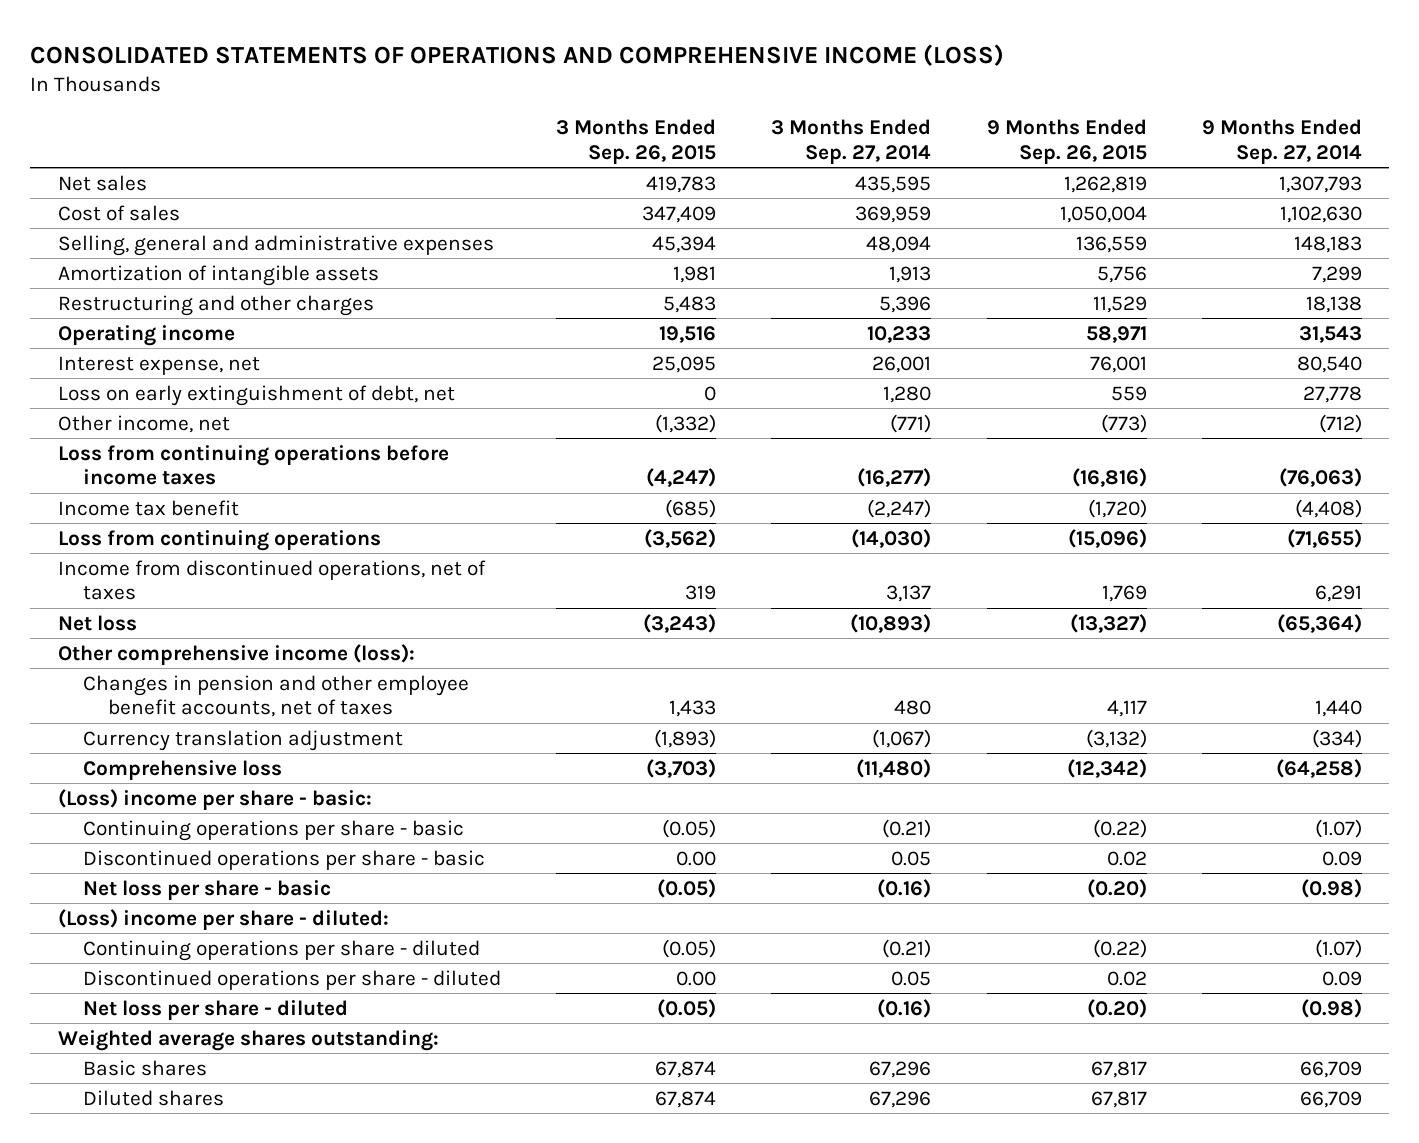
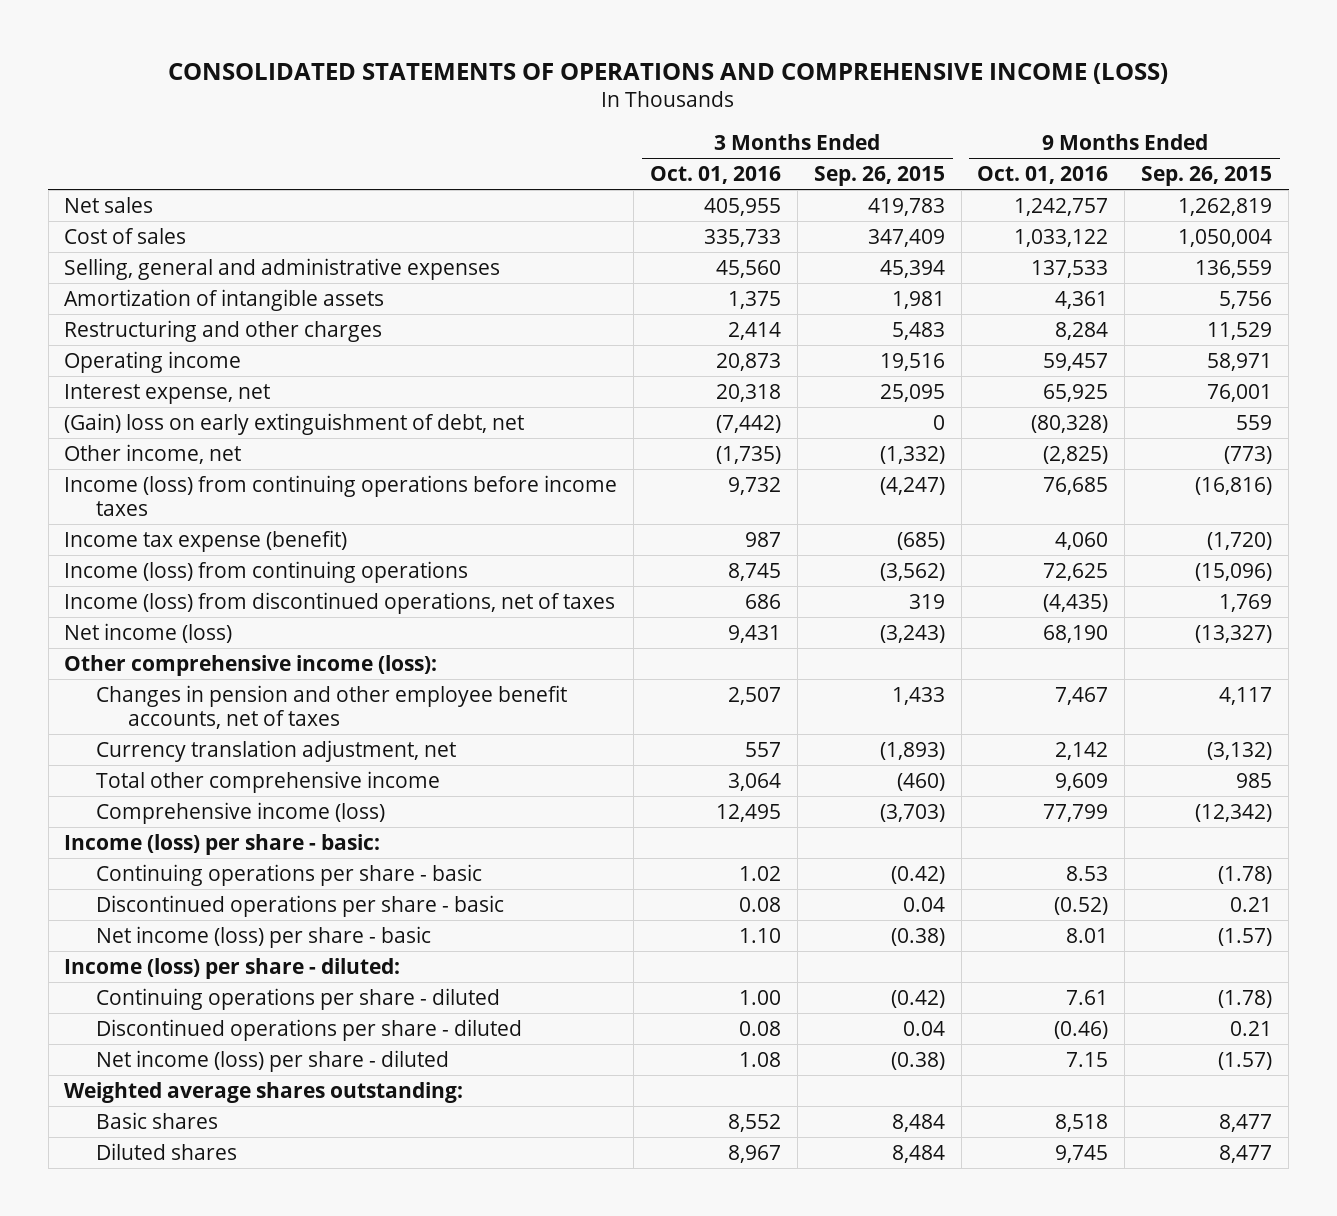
[771,119,932,164] 3 Months Ended Sep. 27, 2014 -> none
[1201,119,1362,164] 9 Months Ended Sep. 27, 2014 -> none
none -> [650,166,782,185] Oct. 01, 2016
none -> [977,166,1109,185] Oct. 01, 2016
[57,384,455,406] Loss on early extinguishment of debt, net -> [64,412,525,435] (Gain) loss on early extinguishment of debt, net
[57,444,449,486] Loss from continuing operations before income taxes -> [64,474,618,516] Income (loss) from continuing operations before income taxes
[57,499,239,516] Income tax benefit -> [64,529,348,552] Income tax expense (benefit)
[57,529,381,551] Loss from continuing operations -> [64,560,469,583] Income (loss) from continuing operations
[57,559,486,601] Income from discontinued operations, net of taxes -> [64,591,616,614] Income (loss) from discontinued operations, net of taxes
[57,614,137,631] Net loss -> [64,622,233,643] Net income (loss)
[82,729,403,751] Currency translation adjustment -> [96,739,457,762] Currency translation adjustment, net
none -> [96,770,441,793] Total other comprehensive income
[82,759,282,780] Comprehensive loss -> [96,801,386,824] Comprehensive income (loss)
[57,788,372,810] (Loss) income per share - basic: -> [64,833,381,855] Income (loss) per share - basic:
[661,818,716,838] (0.05) -> [890,865,945,884] (0.42)
[1092,818,1147,838] (0.22) -> [1218,865,1273,884] (1.78)
[675,850,716,866] 0.00 -> [902,896,945,912] 0.04
[1106,850,1147,866] 0.02 -> [1230,896,1273,912] 0.21
[82,879,331,900] Net loss per share - basic -> [96,925,432,948] Net income (loss) per share - basic
[656,878,716,898] (0.05) -> [890,927,945,946] (0.38)
[1086,878,1147,898] (0.20) -> [1218,927,1273,946] (1.57)
[57,908,389,930] (Loss) income per share - diluted: -> [64,957,401,979] Income (loss) per share - diluted:
[661,938,716,958] (0.05) -> [890,989,945,1008] (0.42)
[1092,938,1147,958] (0.22) -> [1218,989,1273,1008] (1.78)
[675,970,716,986] 0.00 -> [902,1020,945,1036] 0.04
[1106,970,1147,986] 0.02 -> [1230,1020,1273,1036] 0.21
[82,999,348,1020] Net loss per share - diluted -> [96,1049,450,1072] Net income (loss) per share - diluted
[656,998,716,1018] (0.05) -> [890,1051,945,1070] (0.38)
[1086,998,1147,1018] (0.20) -> [1218,1051,1273,1070] (1.57)
[654,1060,716,1078] 67,874 -> [891,1113,945,1132] 8,484
[1090,1060,1147,1078] 67,817 -> [1219,1113,1273,1132] 8,477
[654,1090,716,1108] 67,874 -> [891,1144,945,1163] 8,484
[1090,1090,1147,1108] 67,817 -> [1219,1144,1273,1163] 8,477

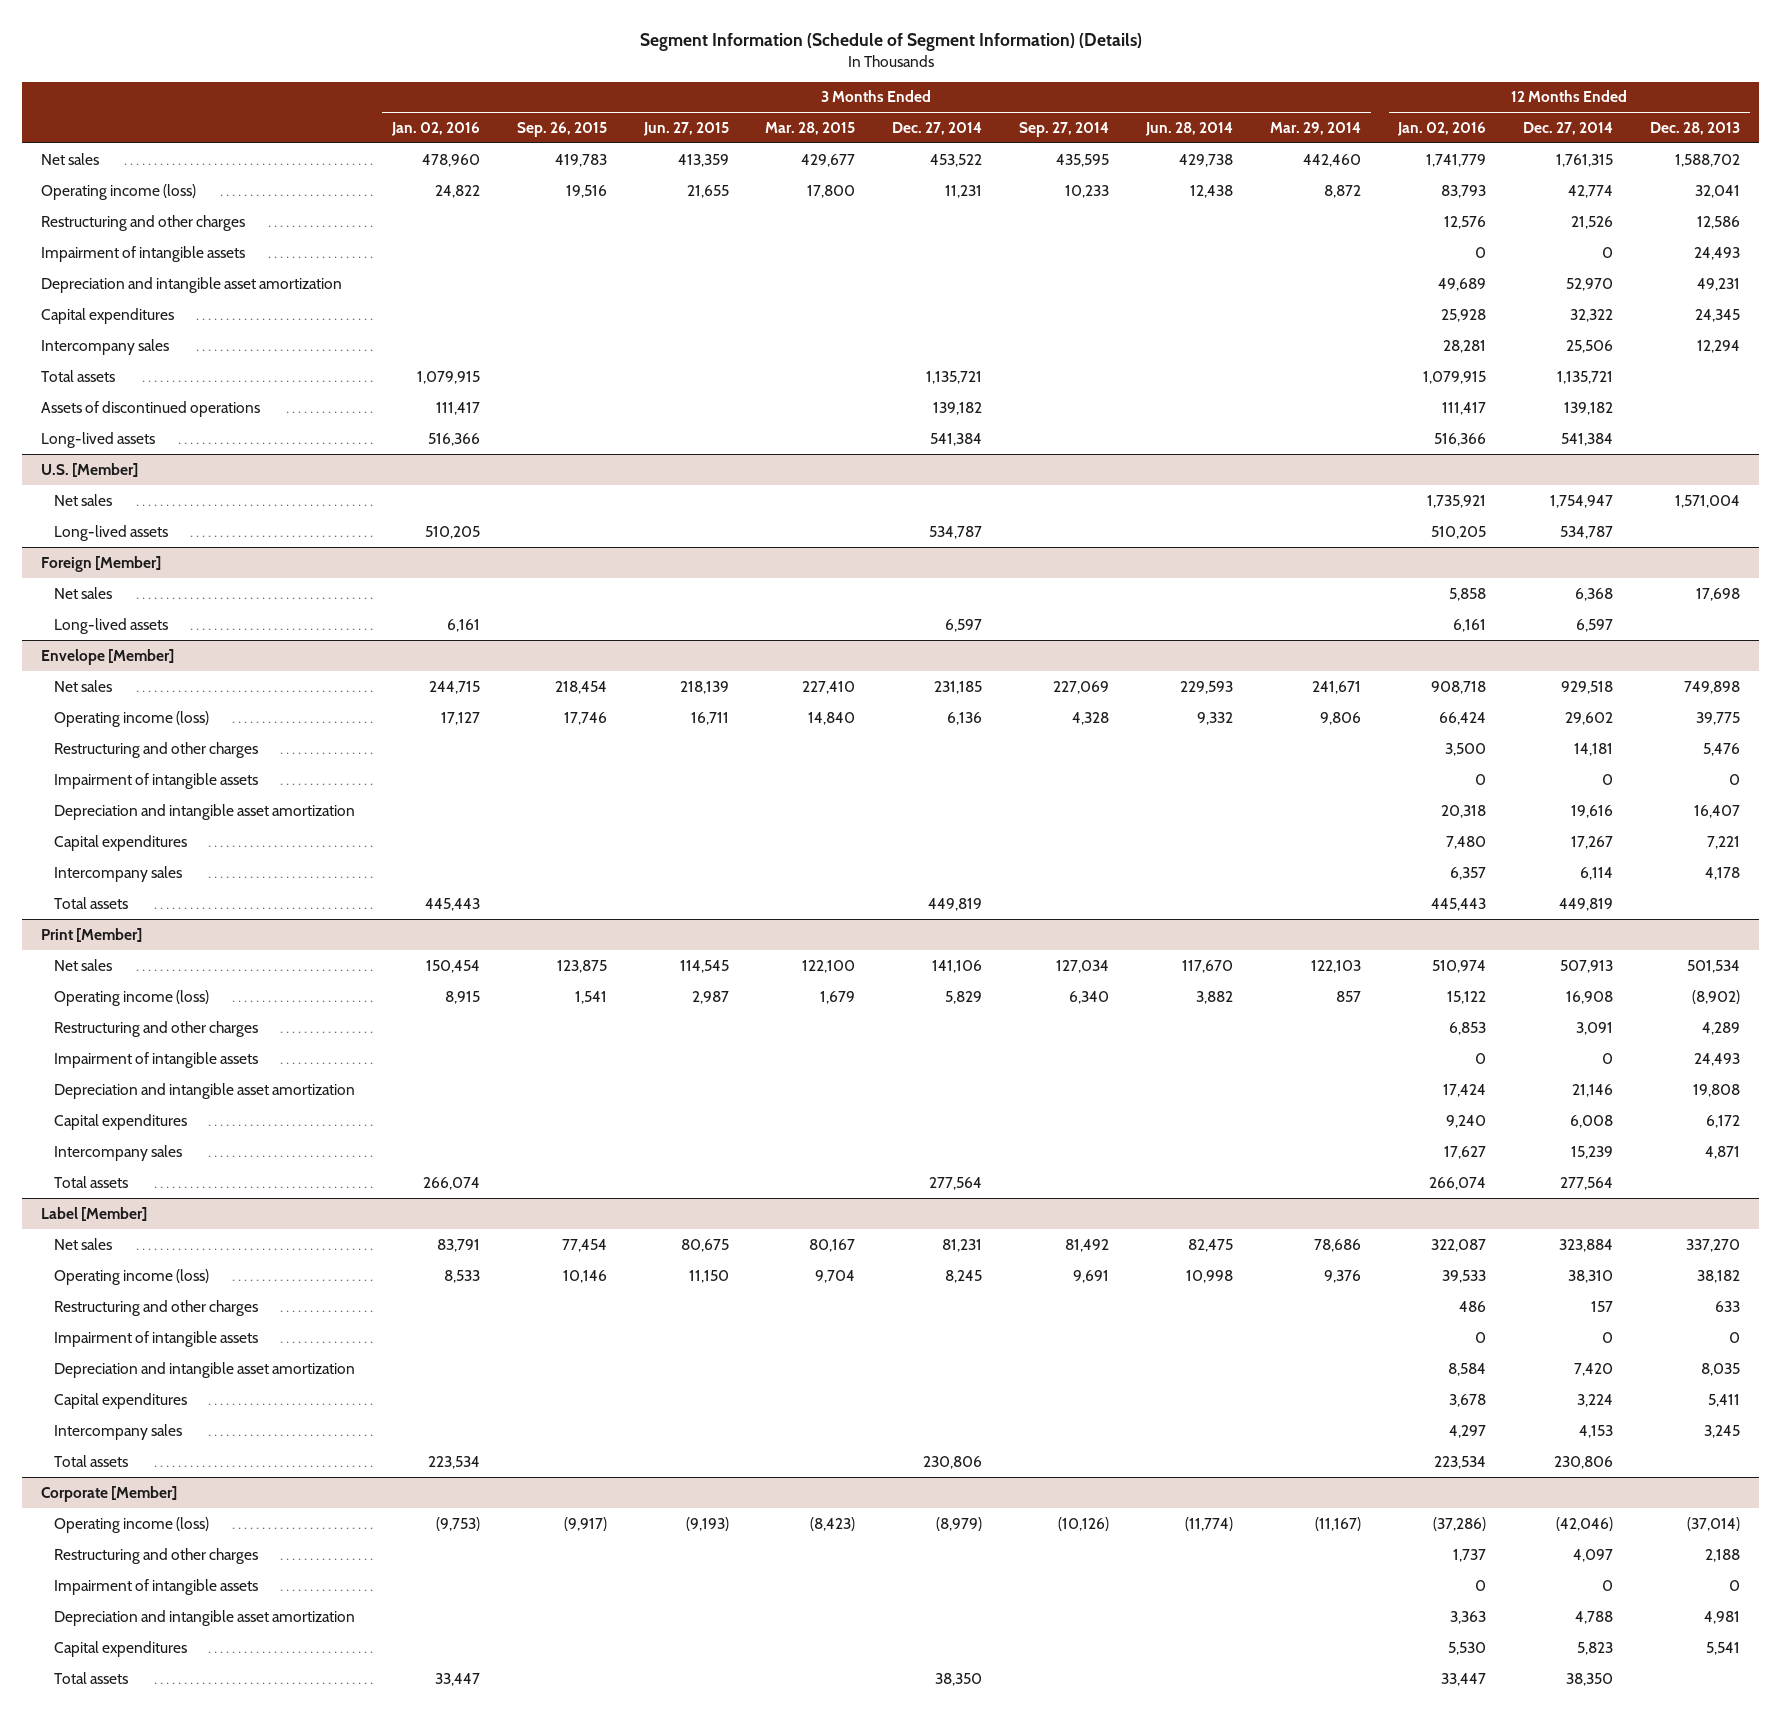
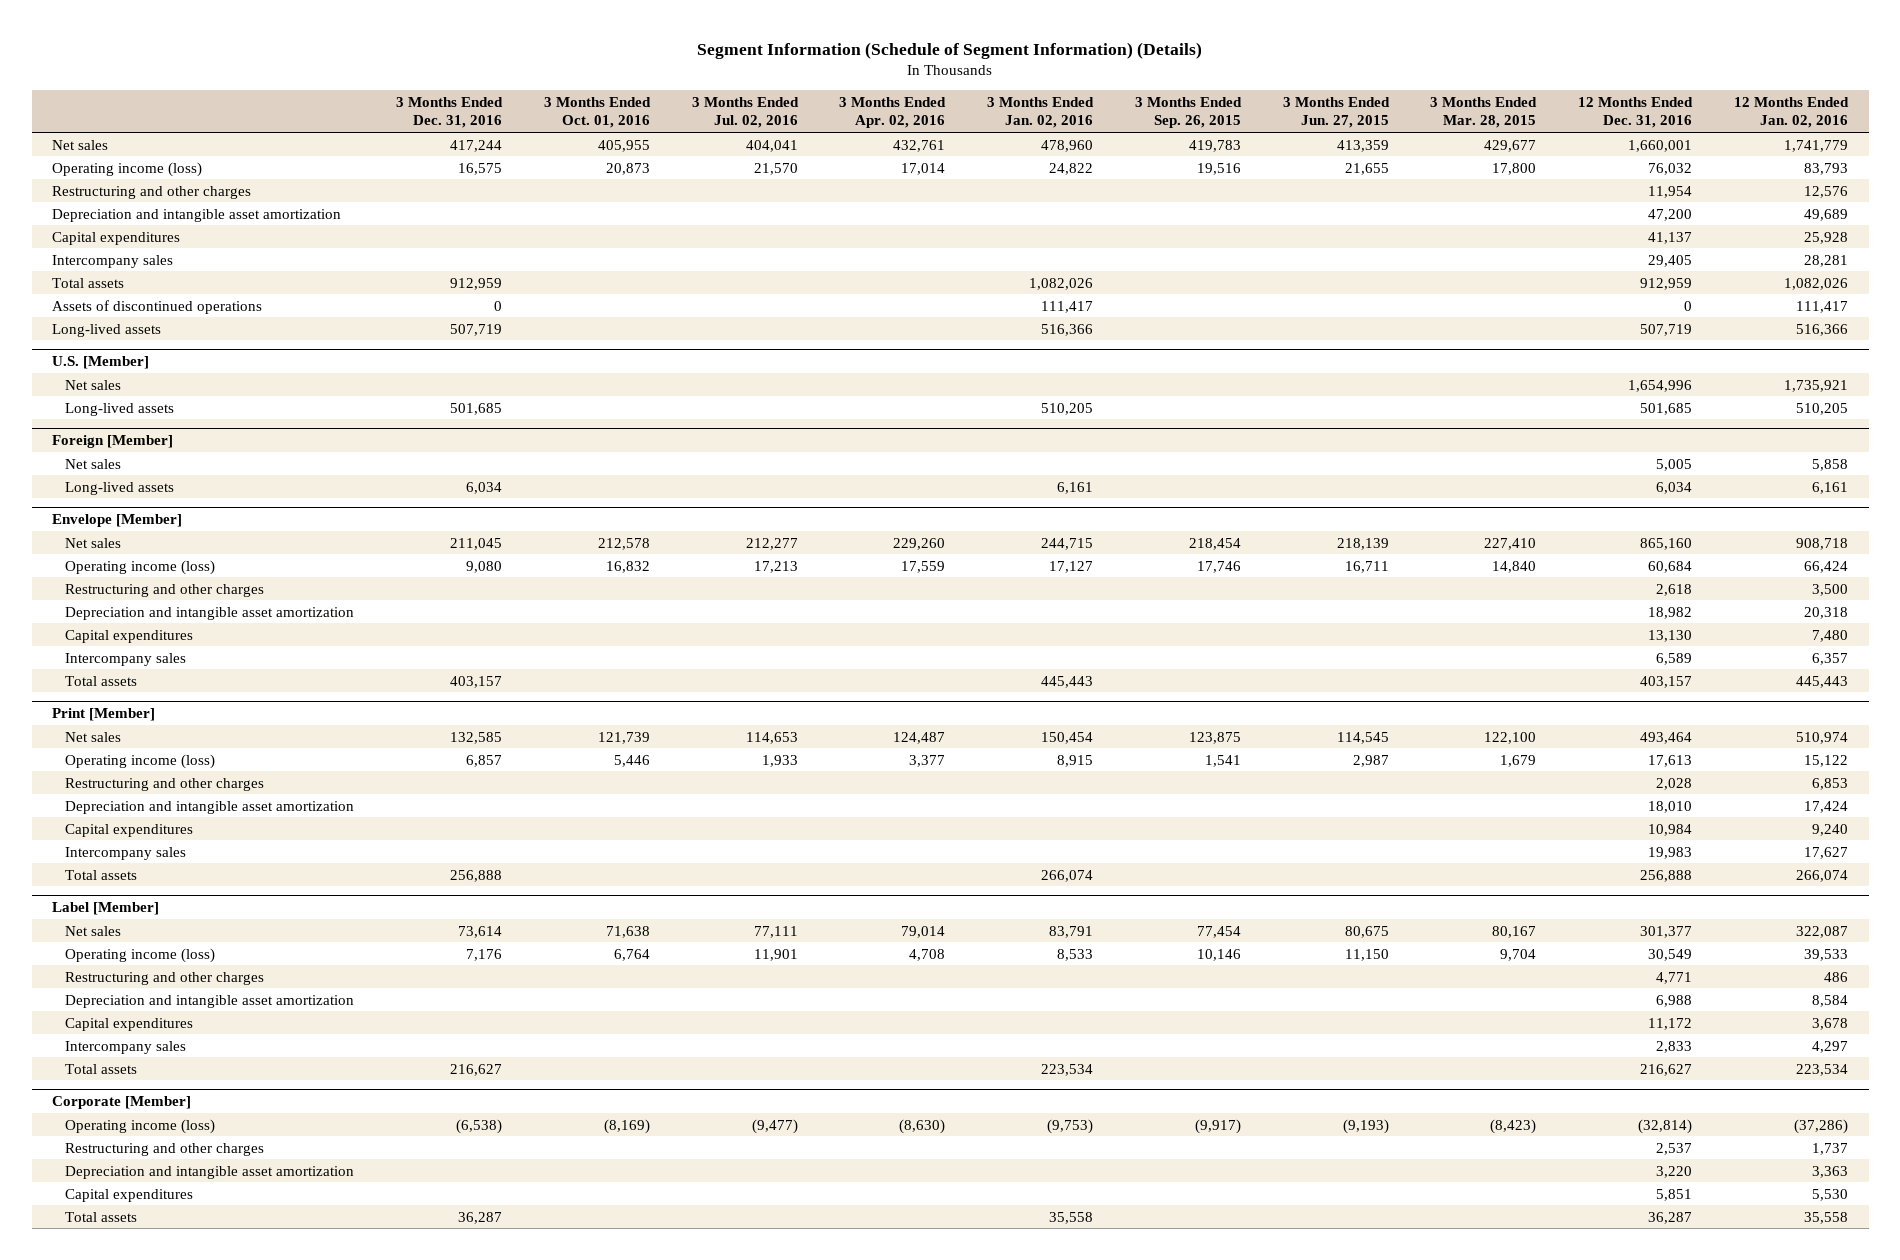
[892,121,983,135] Dec. 27, 2014 -> none
[1019,121,1110,137] Sep. 27, 2014 -> none
[1145,121,1234,136] Jun. 28, 2014 -> none
[1270,121,1362,135] Mar. 29, 2014 -> none
[1523,121,1614,135] Dec. 27, 2014 -> none
[1650,121,1741,135] Dec. 28, 2013 -> none
none -> [396,96,504,129] 3 Months Ended Dec. 31, 2016
none -> [543,96,651,129] 3 Months Ended Oct. 01, 2016
none -> [691,96,799,129] 3 Months Ended Jul. 02, 2016
none -> [839,96,947,129] 3 Months Ended Apr. 02, 2016
none -> [1578,96,1694,129] 12 Months Ended Dec. 31, 2016
[40,245,245,262] Impairment of intangible assets -> none
[416,370,480,384] 1,079,915 -> [1029,277,1094,290] 1,082,026
[1423,370,1487,384] 1,079,915 -> [1783,277,1848,290] 1,082,026
[53,772,258,789] Impairment of intangible assets -> none
[53,1051,258,1068] Impairment of intangible assets -> none
[53,1330,258,1347] Impairment of intangible assets -> none
[53,1578,258,1595] Impairment of intangible assets -> none
[434,1672,480,1686] 33,447 -> [1049,1211,1094,1224] 35,558
[1441,1672,1487,1686] 33,447 -> [1803,1211,1848,1224] 35,558

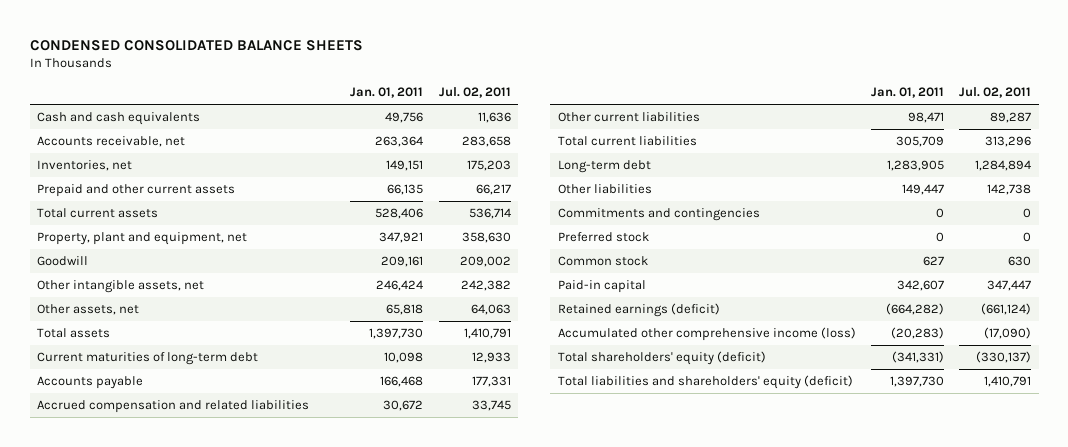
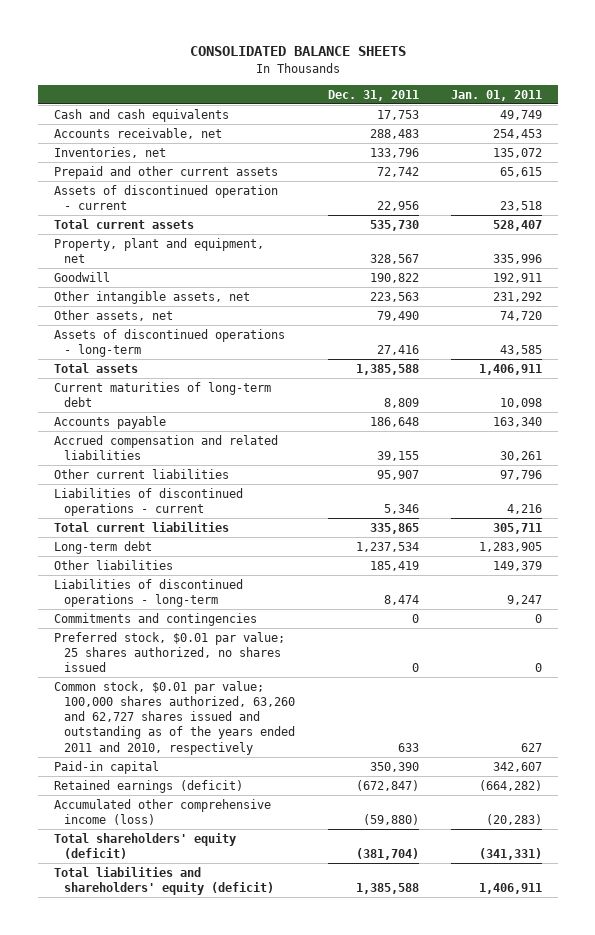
[29,39,363,51] CONDENSED CONSOLIDATED BALANCE SHEETS -> [189,46,406,57] CONSOLIDATED BALANCE SHEETS
[438,86,511,98] Jul. 02, 2011 -> none
none -> [327,89,419,101] Dec. 31, 2011
[385,112,424,124] 49,756 -> [499,109,542,120] 49,749
[375,136,424,148] 263,364 -> [492,128,542,139] 254,453
[386,160,424,172] 149,151 -> [492,147,542,158] 135,072
[387,184,424,196] 66,135 -> [499,166,542,177] 65,615
none -> [53,184,278,211] Assets of discontinued operation - current
[375,208,424,220] 528,406 -> [492,219,542,231] 528,407
[379,232,424,244] 347,921 -> [492,254,542,265] 335,996
[381,256,424,268] 209,161 -> [492,272,542,283] 192,911
[376,280,424,292] 246,424 -> [492,291,542,302] 231,292
[386,304,424,316] 65,818 -> [499,310,542,321] 74,720
none -> [53,328,285,358] Assets of discontinued operations - long-term
[369,328,424,340] 1,397,730 -> [478,363,542,375] 1,406,911
[380,376,424,388] 166,468 -> [492,416,542,427] 163,340
[383,400,424,412] 30,672 -> [499,451,542,462] 30,261
[907,112,944,124] 98,471 -> [499,469,542,480] 97,796
none -> [53,487,243,517] Liabilities of discontinued operations - current
[895,136,944,148] 305,709 -> [492,522,542,534] 305,711
[901,184,944,196] 149,447 -> [492,560,542,571] 149,379
none -> [53,578,243,608] Liabilities of discontinued operations - long-term
[557,232,649,243] Preferred stock -> [53,631,285,673] Preferred stock, $0.01 par value; 25 shares authorized, no shares issued
[557,256,648,267] Common stock -> [53,680,296,755] Common stock, $0.01 par value; 100,000 shares authorized, 63,260 and 62,727 shares issued and outstanding as of the years ended 2011 and 2010, respectively
[889,376,944,388] 1,397,730 -> [478,883,542,895] 1,406,911

